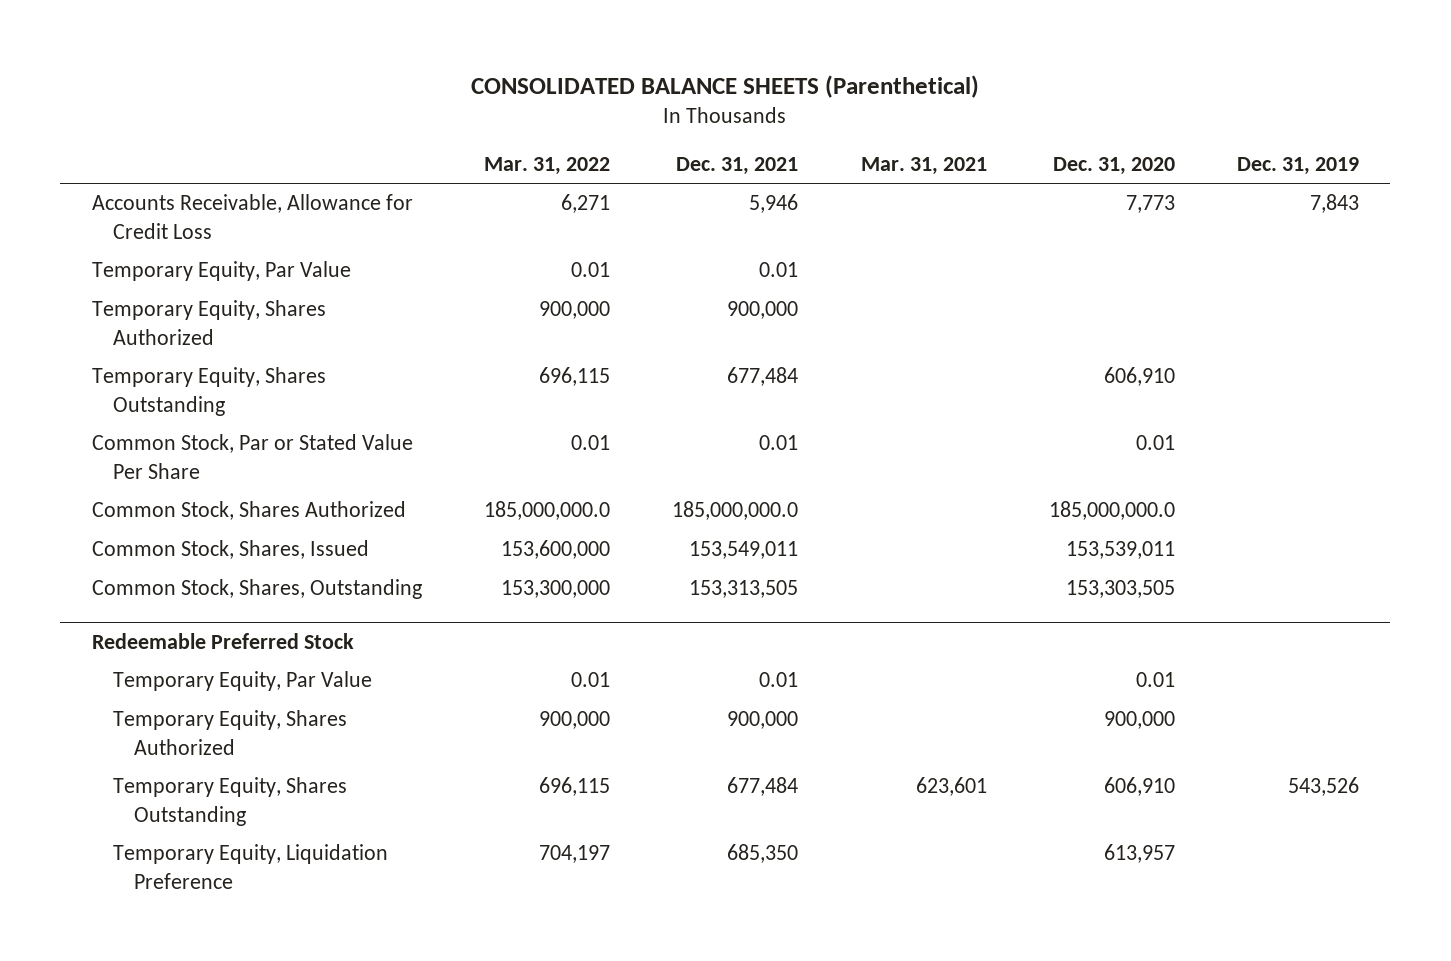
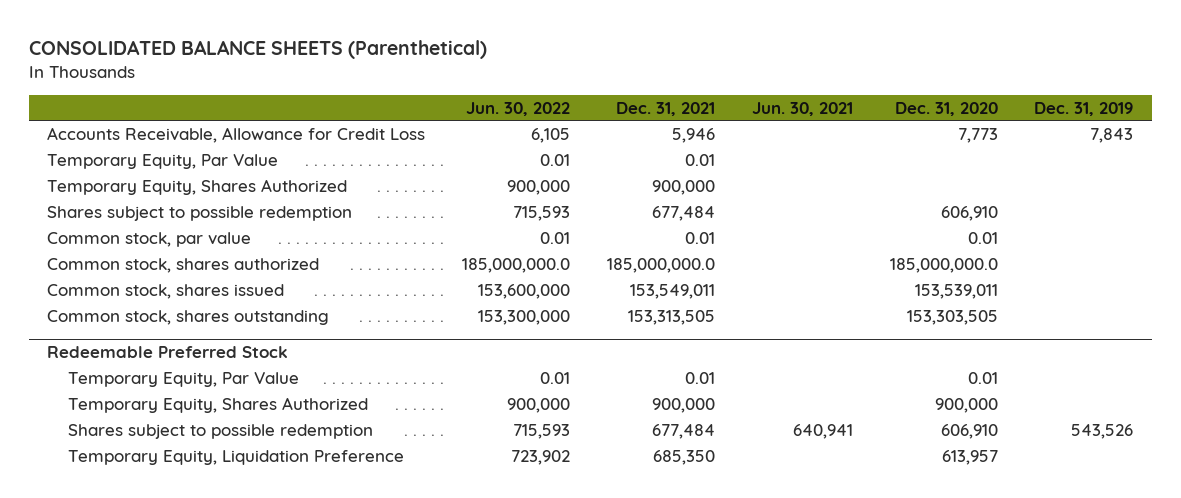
[483,157,610,176] Mar. 31, 2022 -> none
[860,157,987,176] Mar. 31, 2021 -> none
none -> [466,101,571,116] Jun. 30, 2022
none -> [751,101,853,116] Jun. 30, 2021
[91,367,326,416] Temporary Equity, Shares Outstanding -> [47,205,353,221] Shares subject to possible redemption
[91,434,413,479] Common Stock, Par or Stated Value Per Share -> [47,231,252,247] Common stock, par value
[91,501,406,521] Common Stock, Shares Authorized -> [47,257,320,273] Common stock, shares authorized
[91,540,369,560] Common Stock, Shares, Issued -> [47,283,285,299] Common stock, shares issued
[91,579,422,600] Common Stock, Shares, Outstanding -> [47,309,330,325] Common stock, shares outstanding
[112,777,347,826] Temporary Equity, Shares Outstanding -> [67,423,373,439] Shares subject to possible redemption

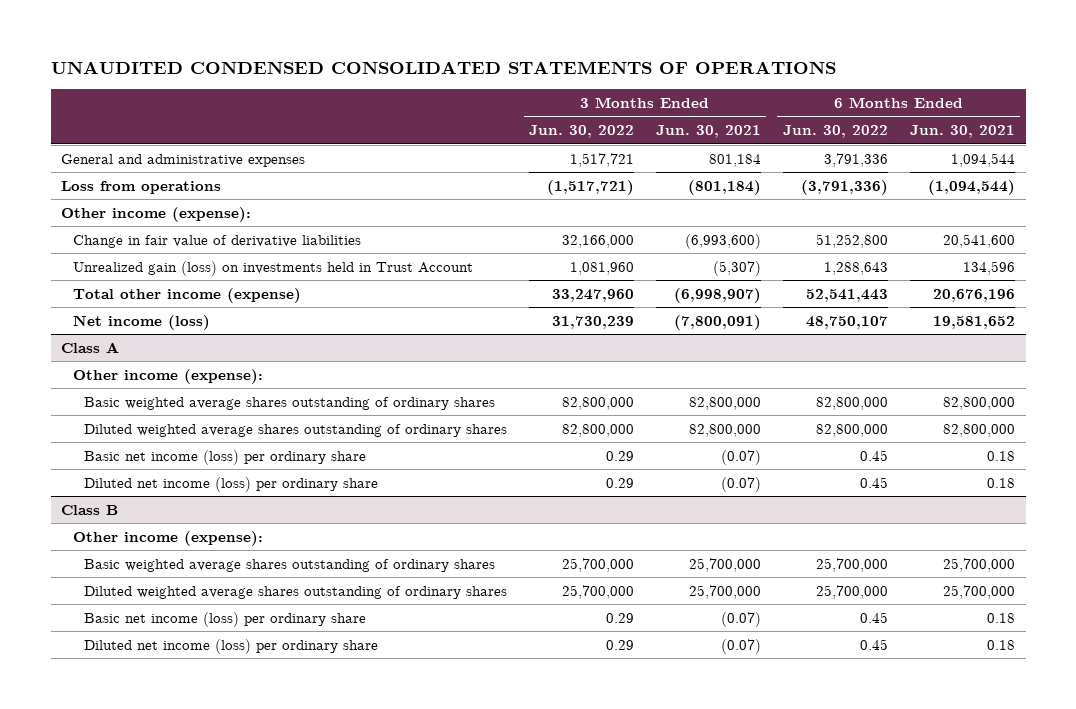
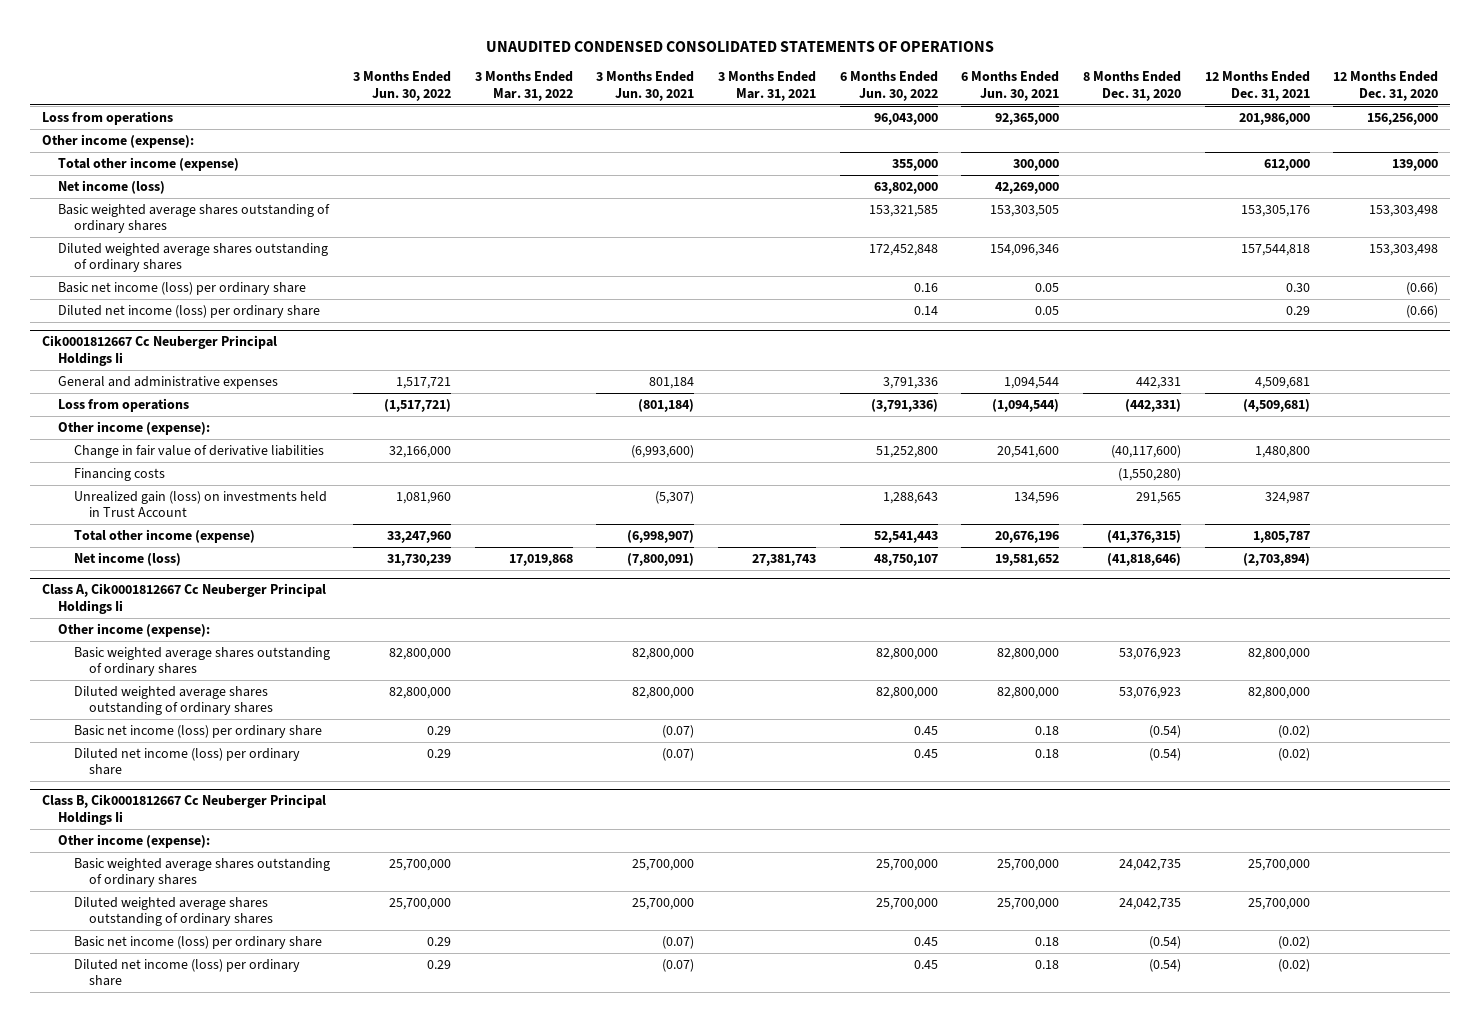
none -> [474,71,573,101] 3 Months Ended Mar. 31, 2022
none -> [718,71,817,101] 3 Months Ended Mar. 31, 2021
none -> [1083,71,1182,101] 8 Months Ended Dec. 31, 2020
none -> [1204,71,1310,101] 12 Months Ended Dec. 31, 2021
none -> [1333,71,1439,101] 12 Months Ended Dec. 31, 2020
none -> [41,110,173,125] Loss from operations
none -> [41,133,194,148] Other income (expense):
none -> [57,156,239,171] Total other income (expense)
none -> [57,179,165,194] Net income (loss)
none -> [57,203,330,234] Basic weighted average shares outstanding of ordinary shares
none -> [57,242,328,273] Diluted weighted average shares outstanding of ordinary shares
none -> [57,281,306,295] Basic net income (loss) per ordinary share
none -> [57,304,320,318] Diluted net income (loss) per ordinary share
none -> [41,335,277,366] Cik0001812667 Cc Neuberger Principal Holdings Ii
none -> [73,467,165,481] Financing costs
[61,341,120,353] Class A -> none
none -> [41,583,326,614] Class A, Cik0001812667 Cc Neuberger Principal Holdings Ii
[61,504,119,515] Class B -> none
none -> [41,794,326,825] Class B, Cik0001812667 Cc Neuberger Principal Holdings Ii

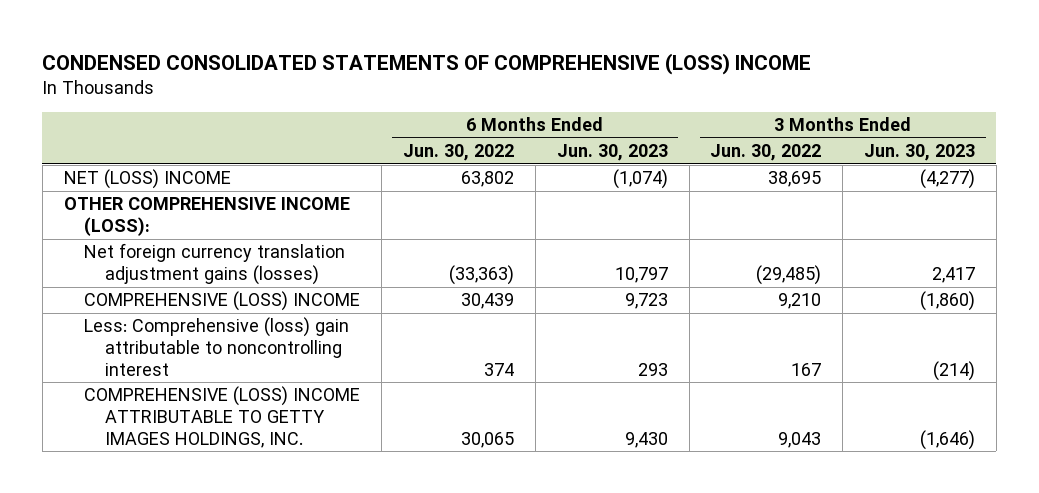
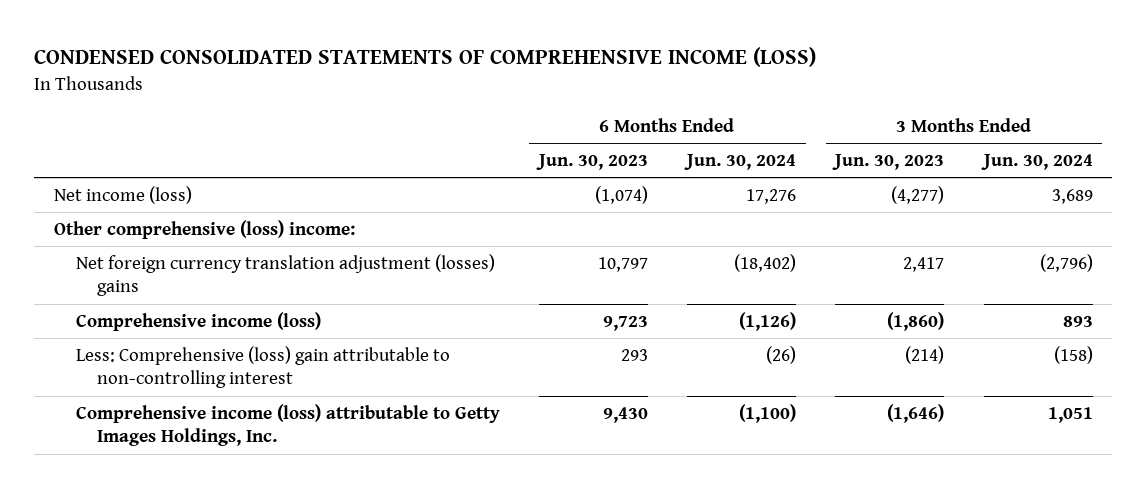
[42,52,812,75] CONDENSED CONSOLIDATED STATEMENTS OF COMPREHENSIVE (LOSS) INCOME -> [34,46,817,67] CONDENSED CONSOLIDATED STATEMENTS OF COMPREHENSIVE INCOME (LOSS)
[403,143,515,161] Jun. 30, 2022 -> none
[710,143,822,161] Jun. 30, 2022 -> none
none -> [684,154,797,171] Jun. 30, 2024
none -> [980,154,1093,171] Jun. 30, 2024
[63,169,231,190] NET (LOSS) INCOME -> [53,186,192,205] Net income (loss)
[63,197,350,236] OTHER COMPREHENSIVE INCOME (LOSS): -> [53,220,355,240] Other comprehensive (loss) income:
[84,243,346,285] Net foreign currency translation adjustment gains (losses) -> [75,254,495,297] Net foreign currency translation adjustment (losses) gains
[84,291,361,312] COMPREHENSIVE (LOSS) INCOME -> [75,312,321,332] Comprehensive income (loss)
[84,317,350,376] Less: Comprehensive (loss) gain attributable to noncontrolling interest -> [75,346,450,389] Less: Comprehensive (loss) gain attributable to non-controlling interest
[84,386,361,448] COMPREHENSIVE (LOSS) INCOME ATTRIBUTABLE TO GETTY IMAGES HOLDINGS, INC. -> [75,404,500,447] Comprehensive income (loss) attributable to Getty Images Holdings, Inc.

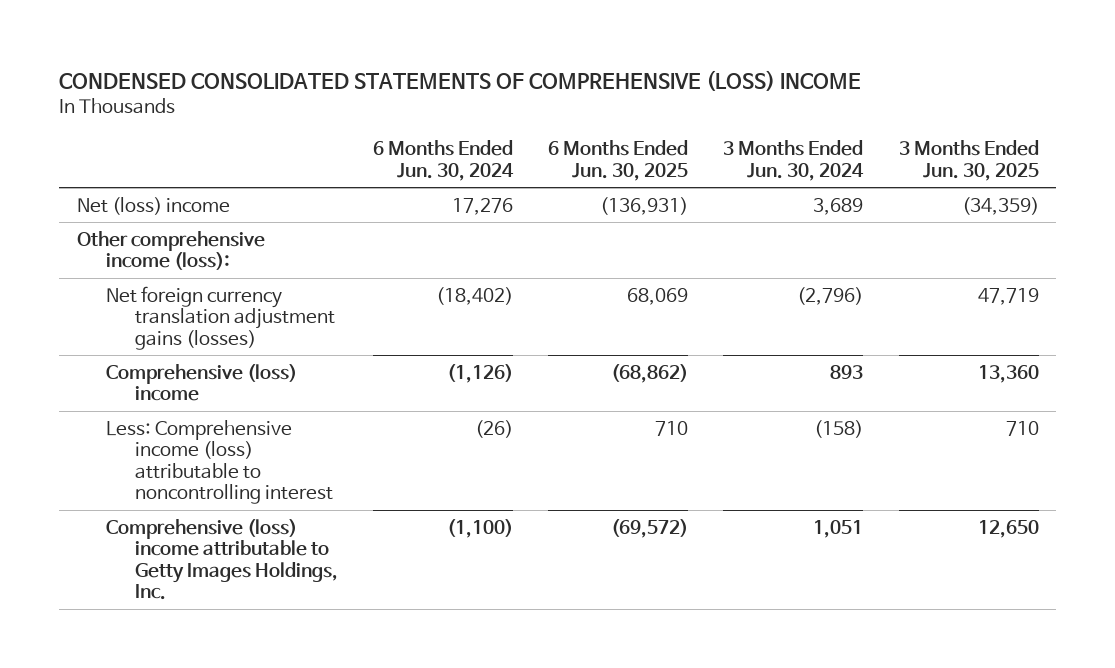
[34,46,817,67] CONDENSED CONSOLIDATED STATEMENTS OF COMPREHENSIVE INCOME (LOSS) -> [59,69,862,91] CONDENSED CONSOLIDATED STATEMENTS OF COMPREHENSIVE (LOSS) INCOME
[535,154,648,171] Jun. 30, 2023 -> none
[832,154,945,171] Jun. 30, 2023 -> none
none -> [548,140,689,181] 6 Months Ended Jun. 30, 2025
none -> [898,140,1039,181] 3 Months Ended Jun. 30, 2025
[53,186,192,205] Net income (loss) -> [76,196,230,215] Net (loss) income
[53,220,355,240] Other comprehensive (loss) income: -> [76,230,265,271] Other comprehensive income (loss):
[75,254,495,297] Net foreign currency translation adjustment (losses) gains -> [106,285,336,350] Net foreign currency translation adjustment gains (losses)
[75,312,321,332] Comprehensive income (loss) -> [106,363,298,402] Comprehensive (loss) income
[75,346,450,389] Less: Comprehensive (loss) gain attributable to non-controlling interest -> [106,419,334,505] Less: Comprehensive income (loss) attributable to noncontrolling interest
[75,404,500,447] Comprehensive income (loss) attributable to Getty Images Holdings, Inc. -> [106,518,339,601] Comprehensive (loss) income attributable to Getty Images Holdings, Inc.

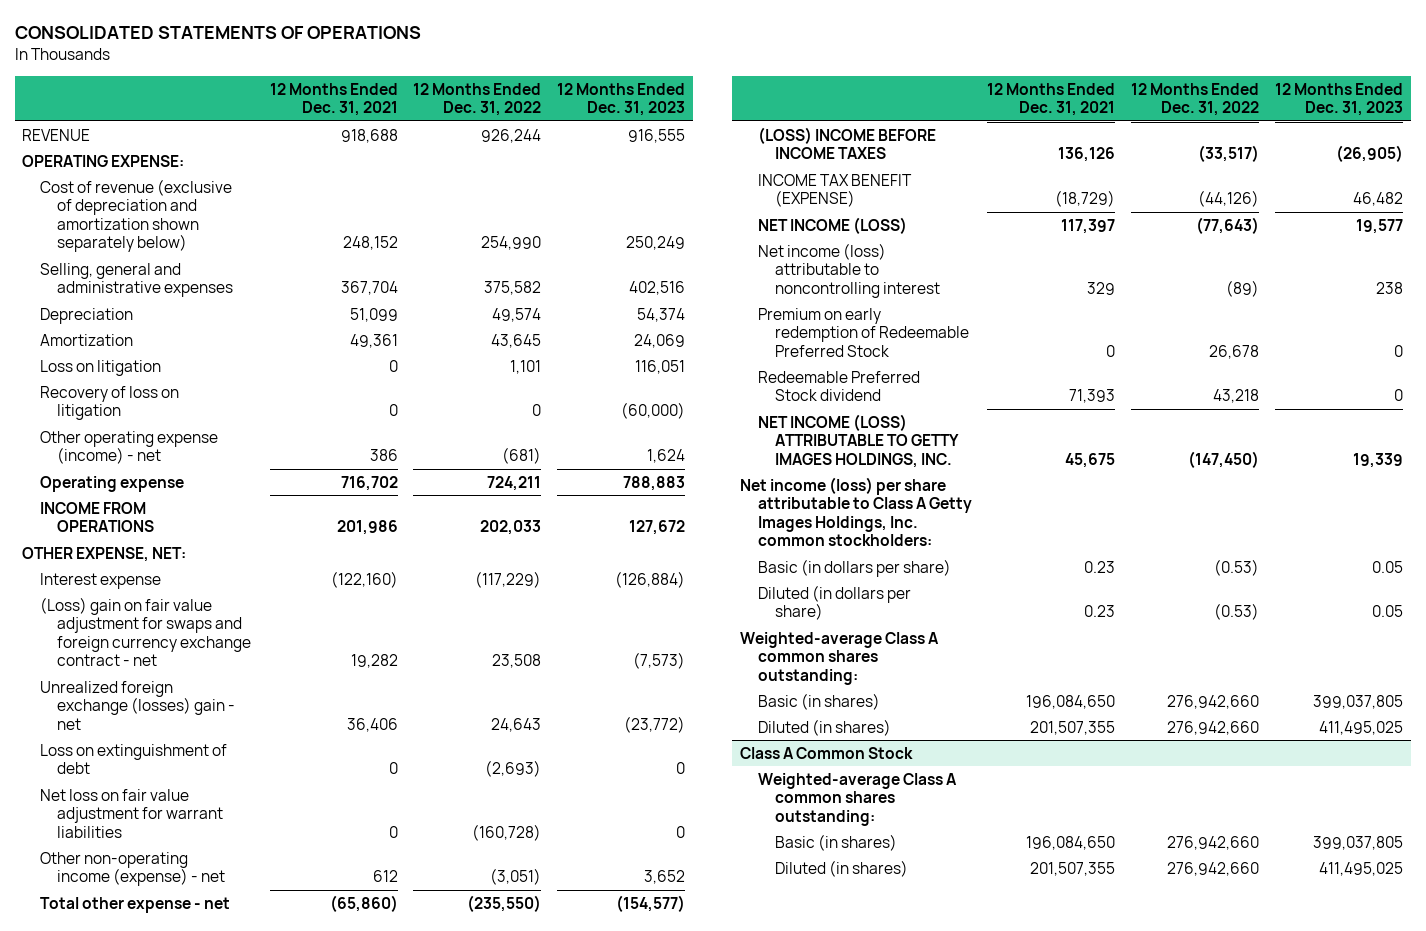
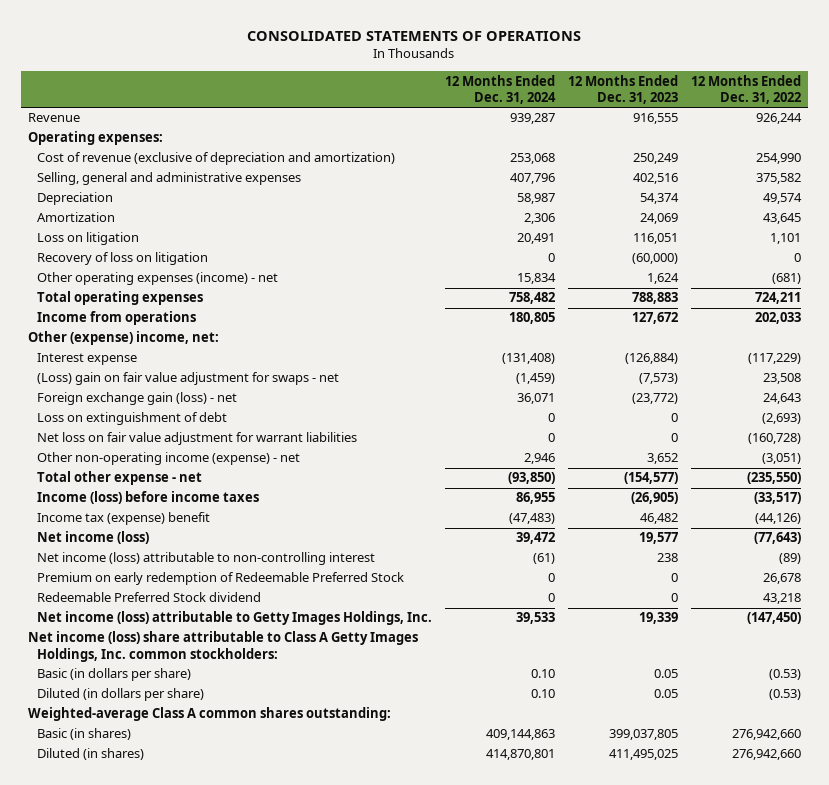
[269,82,398,117] 12 Months Ended Dec. 31, 2021 -> none
none -> [445,74,557,105] 12 Months Ended Dec. 31, 2024
[22,128,91,141] REVENUE -> [27,113,80,123] Revenue
[22,154,185,167] OPERATING EXPENSE: -> [27,131,163,146] Operating expenses:
[39,178,232,253] Cost of revenue (exclusive of depreciation and amortization shown separately below) -> [37,152,396,166] Cost of revenue (exclusive of depreciation and amortization)
[39,430,218,465] Other operating expense (income) - net -> [37,272,279,286] Other operating expenses (income) - net
[39,475,184,492] Operating expense -> [37,291,204,306] Total operating expenses
[39,501,155,533] INCOME FROM OPERATIONS -> [37,311,197,326] Income from operations
[22,546,187,562] OTHER EXPENSE, NET: -> [27,331,219,346] Other (expense) income, net:
[39,596,252,667] (Loss) gain on fair value adjustment for swaps and foreign currency exchange contract - net -> [37,372,340,386] (Loss) gain on fair value adjustment for swaps - net
[39,680,236,730] Unrealized foreign exchange (losses) gain - net -> [37,392,238,406] Foreign exchange gain (loss) - net
[757,126,936,160] (LOSS) INCOME BEFORE INCOME TAXES -> [37,491,260,505] Income (loss) before income taxes
[757,173,912,208] INCOME TAX BENEFIT (EXPENSE) -> [37,512,211,526] Income tax (expense) benefit
[757,216,907,234] NET INCOME (LOSS) -> [37,531,150,545] Net income (loss)
[757,242,940,298] Net income (loss) attributable to noncontrolling interest -> [37,552,376,566] Net income (loss) attributable to non-controlling interest
[757,413,959,468] NET INCOME (LOSS) ATTRIBUTABLE TO GETTY IMAGES HOLDINGS, INC. -> [37,611,433,626] Net income (loss) attributable to Getty Images Holdings, Inc.
[740,476,972,547] Net income (loss) per share attributable to Class A Getty Images Holdings, Inc. common stockholders: -> [27,631,418,662] Net income (loss) share attributable to Class A Getty Images Holdings, Inc. common stockholders:
[740,746,914,759] Class A Common Stock -> none
[757,772,957,826] Weighted-average Class A common shares outstanding: -> none
[774,833,897,851] Basic (in shares) -> none
[774,859,908,877] Diluted (in shares) -> none

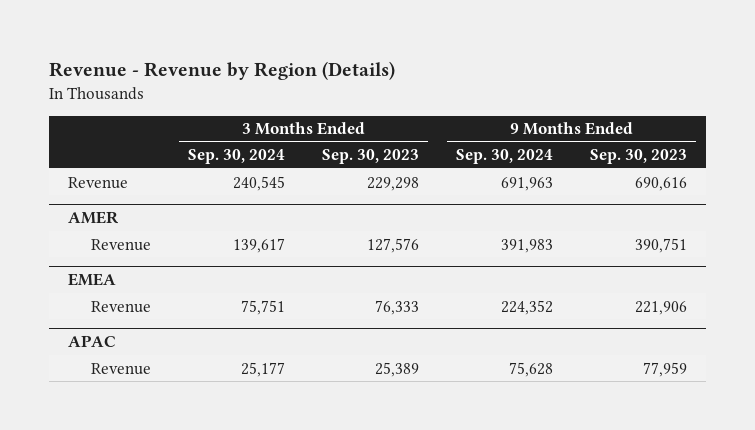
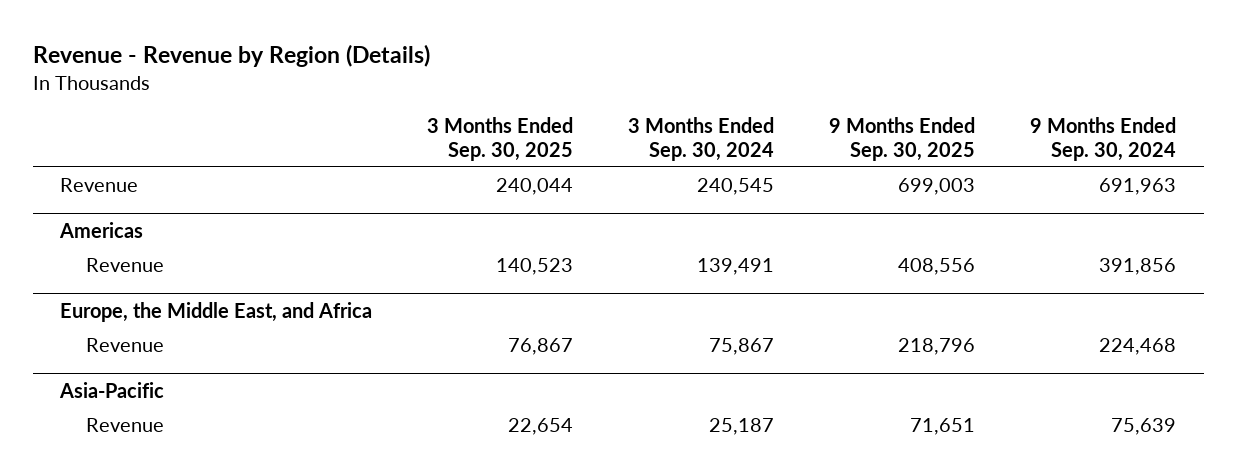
[322,149,420,165] Sep. 30, 2023 -> none
[590,149,688,165] Sep. 30, 2023 -> none
none -> [427,117,574,161] 3 Months Ended Sep. 30, 2025
none -> [829,117,976,161] 9 Months Ended Sep. 30, 2025
[67,211,119,225] AMER -> [59,221,144,238] Americas
[233,237,286,253] 139,617 -> [697,258,775,276] 139,491
[501,238,554,253] 391,983 -> [1099,258,1177,276] 391,856
[67,273,116,287] EMEA -> [60,301,373,322] Europe, the Middle East, and Africa
[241,299,286,315] 75,751 -> [709,338,775,356] 75,867
[501,299,554,315] 224,352 -> [1099,338,1177,356] 224,468
[67,335,116,348] APAC -> [59,381,165,398] Asia-Pacific
[241,361,286,377] 25,177 -> [709,418,775,436] 25,187
[509,361,554,377] 75,628 -> [1111,418,1177,436] 75,639

